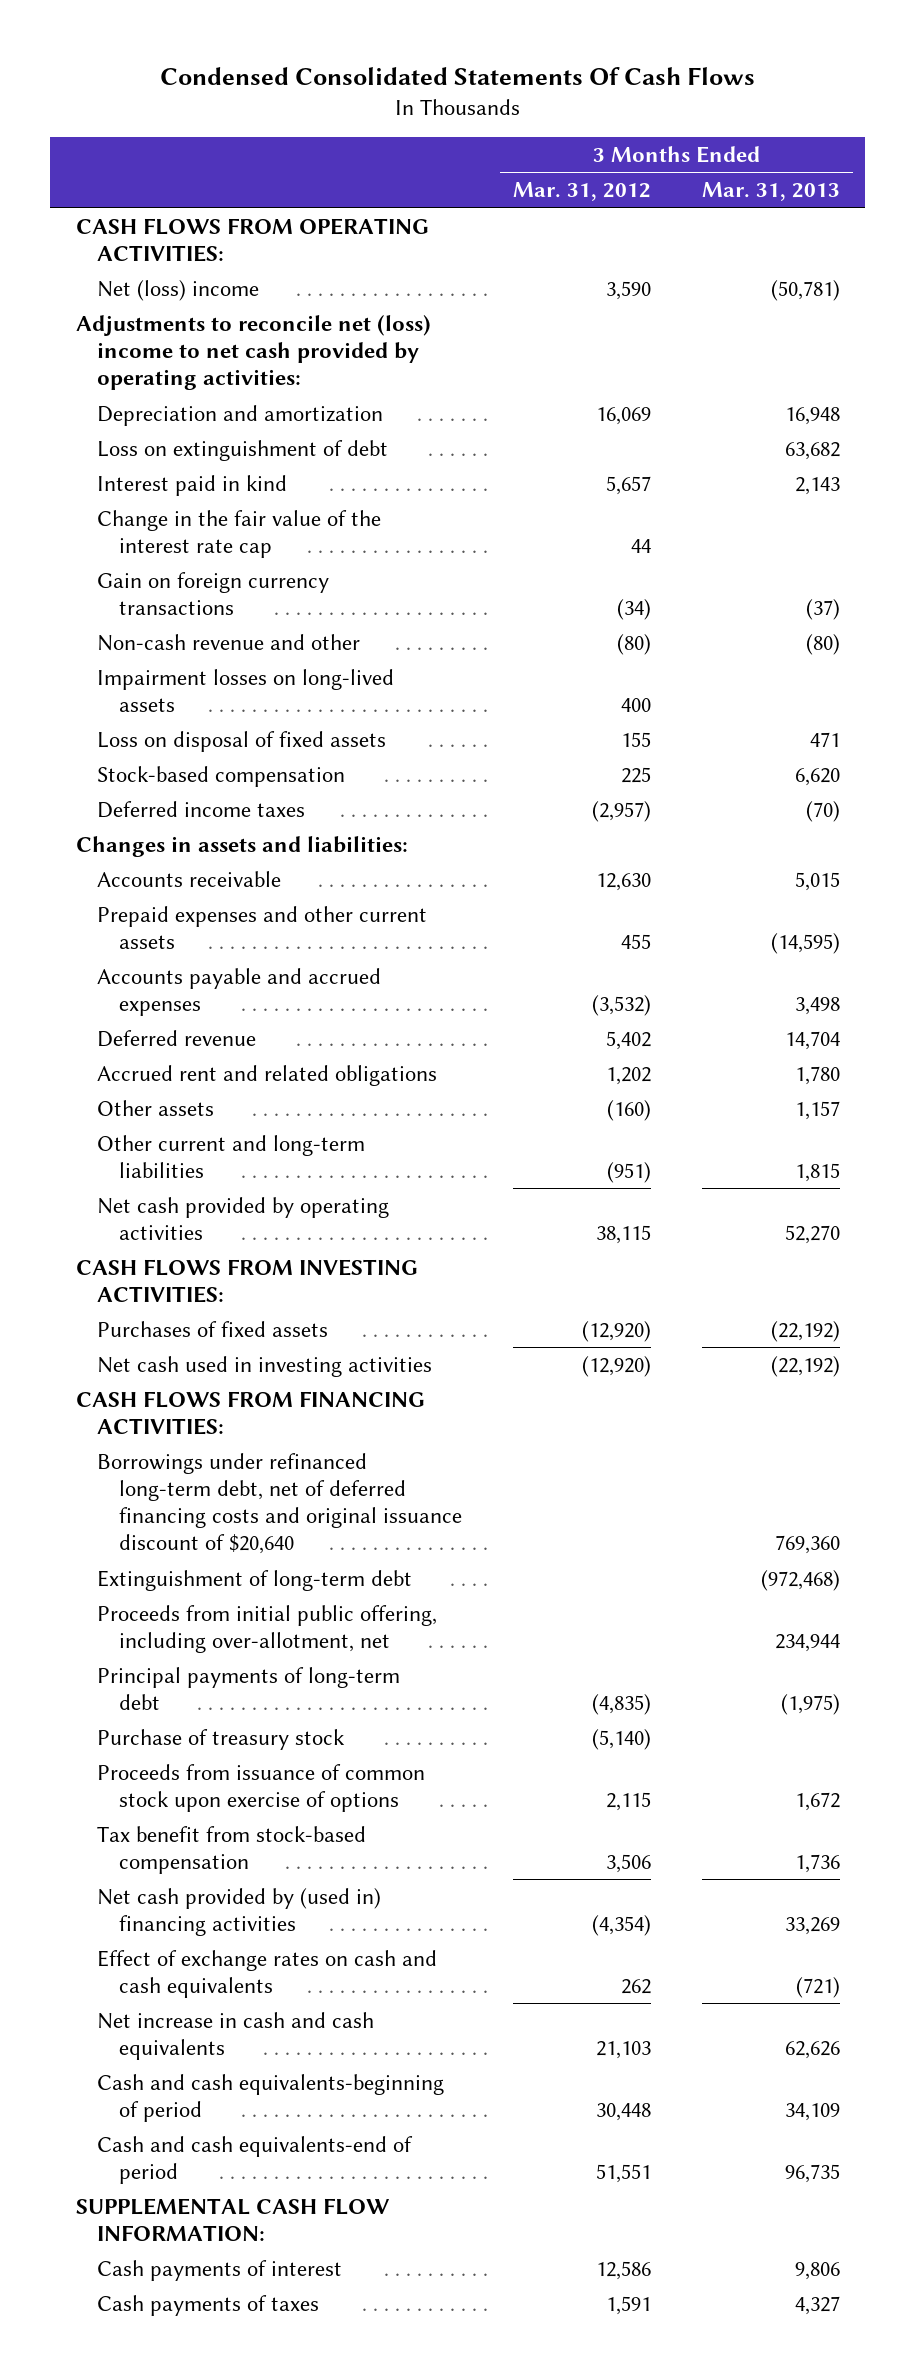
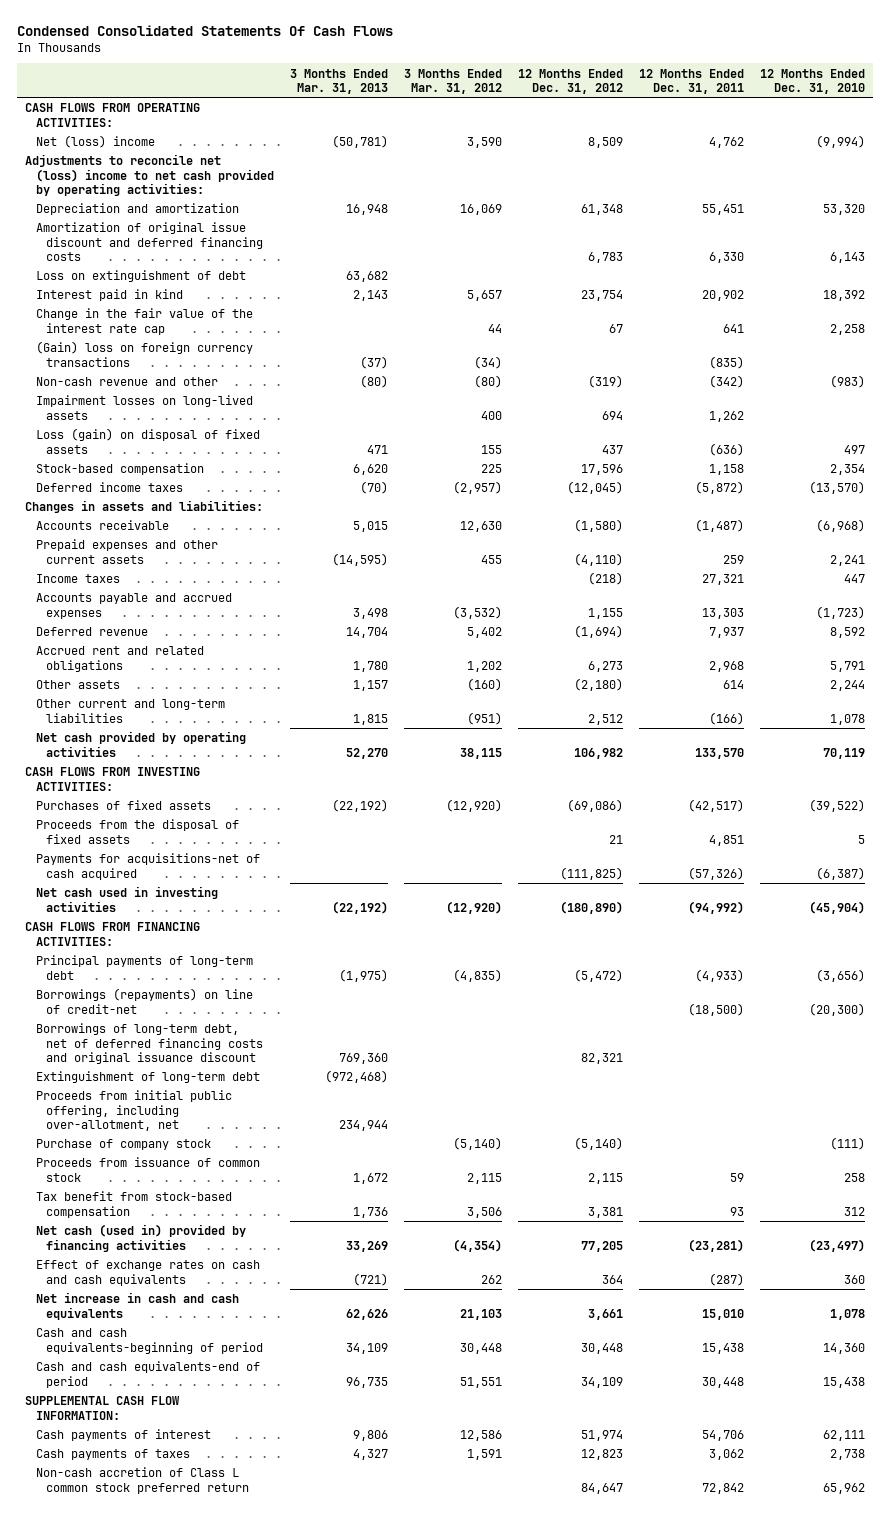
none -> [518,68,624,94] 12 Months Ended Dec. 31, 2012
none -> [639,68,745,94] 12 Months Ended Dec. 31, 2011
none -> [760,68,866,94] 12 Months Ended Dec. 31, 2010
none -> [35,222,264,262] Amortization of original issue discount and deferred financing costs
[97,571,330,616] Gain on foreign currency transactions -> [35,341,253,367] (Gain) loss on foreign currency transactions
[97,730,387,752] Loss on disposal of fixed assets -> [35,428,260,454] Loss (gain) on disposal of fixed assets
none -> [35,574,120,584] Income taxes
none -> [35,819,239,844] Proceeds from the disposal of fixed assets
none -> [35,853,260,880] Payments for acquisitions-net of cash acquired
[97,1666,401,1711] Principal payments of long-term debt -> [35,955,253,980] Principal payments of long-term debt
none -> [35,988,253,1014] Borrowings (repayments) on line of credit-net
[97,1452,463,1555] Borrowings under refinanced long-term debt, net of deferred financing costs and original issuance discount of $20,640 -> [35,1023,264,1065] Borrowings of long-term debt, net of deferred financing costs and original issuance discount
[97,1728,346,1750] Purchase of treasury stock -> [35,1139,211,1151] Purchase of company stock
[97,1763,426,1813] Proceeds from issuance of common stock upon exercise of options -> [35,1157,260,1182] Proceeds from issuance of common stock
[97,1887,382,1937] Net cash provided by (used in) financing activities -> [35,1224,246,1252] Net cash (used in) provided by financing activities
none -> [35,1467,250,1494] Non-cash accretion of Class L common stock preferred return

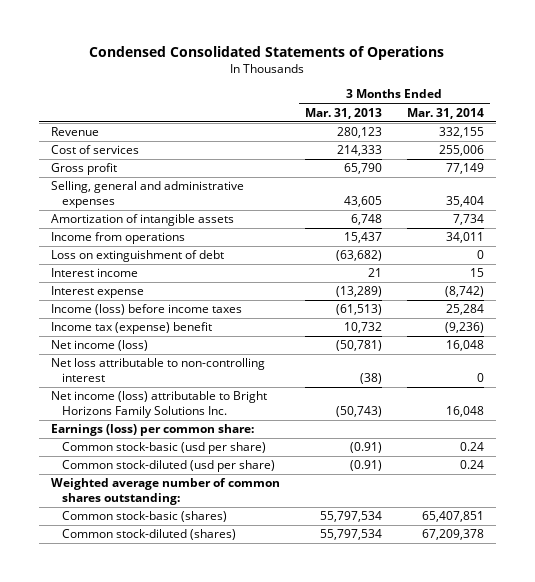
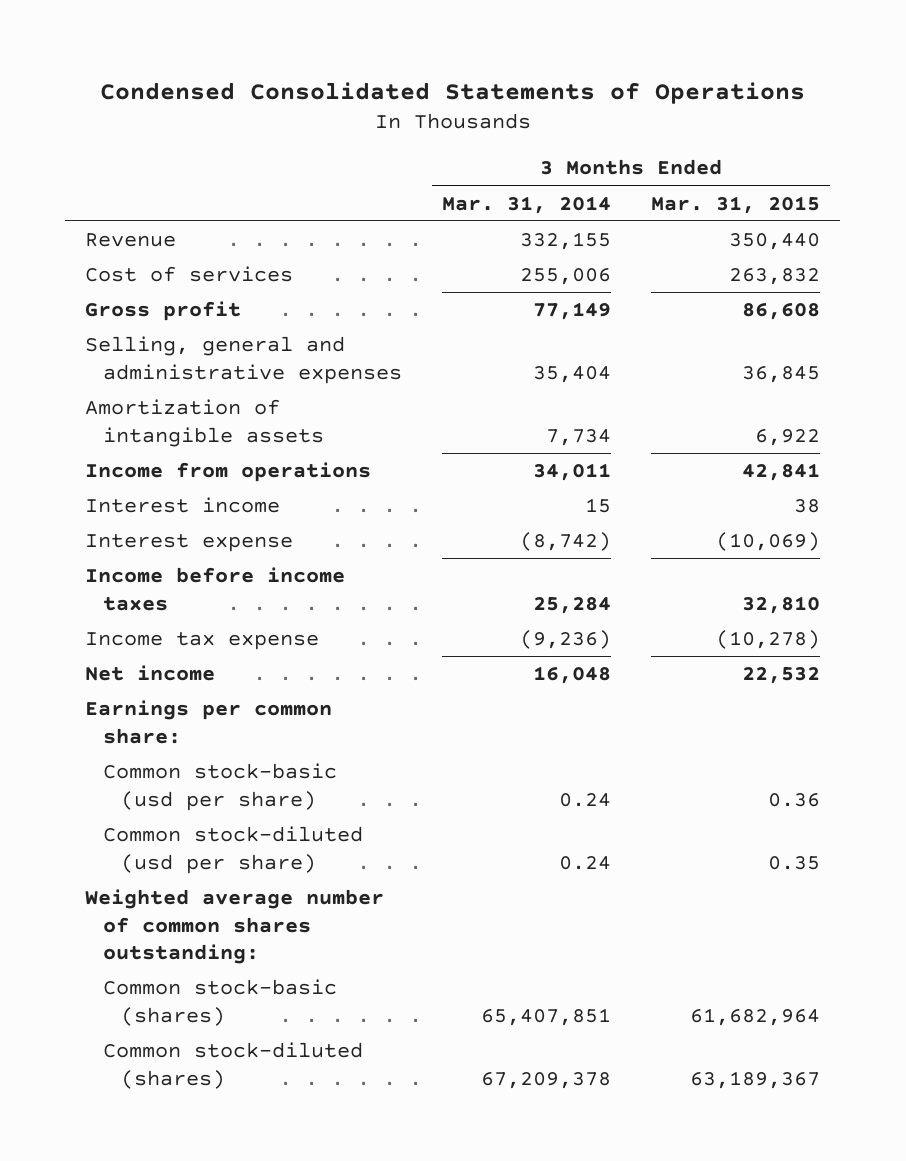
[304,107,382,119] Mar. 31, 2013 -> none
none -> [651,195,821,214] Mar. 31, 2015
[51,250,225,263] Loss on extinguishment of debt -> none
[51,358,266,383] Net loss attributable to non-controlling interest -> none
[51,391,268,419] Net income (loss) attributable to Bright Horizons Family Solutions Inc. -> none
[51,304,243,316] Income (loss) before income taxes -> [85,567,346,611] Income before income taxes
[51,322,213,335] Income tax (expense) benefit -> [85,632,320,651] Income tax expense
[51,340,149,352] Net income (loss) -> [85,665,216,682] Net income
[51,424,255,437] Earnings (loss) per common share: -> [85,700,333,744] Earnings per common share:

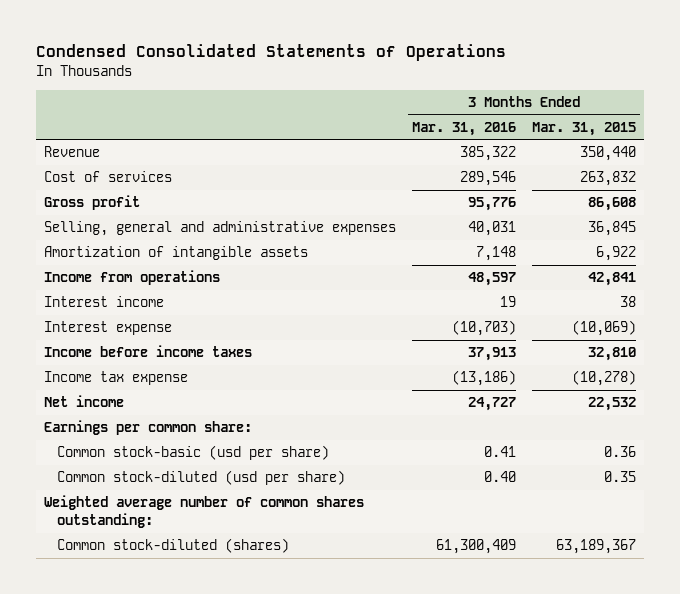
[442,195,612,214] Mar. 31, 2014 -> none
none -> [411,121,516,136] Mar. 31, 2016
[103,979,338,1026] Common stock-basic (shares) -> none

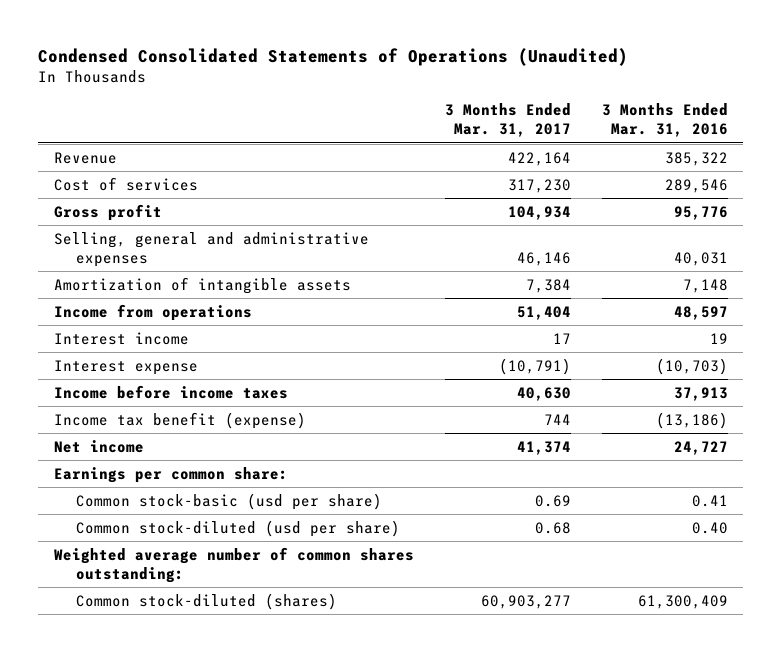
[35,44,506,62] Condensed Consolidated Statements of Operations -> [38,47,629,66] Condensed Consolidated Statements of Operations (Unaudited)
[531,121,636,136] Mar. 31, 2015 -> none
none -> [444,103,571,138] 3 Months Ended Mar. 31, 2017
[43,371,188,386] Income tax expense -> [53,411,306,429] Income tax benefit (expense)

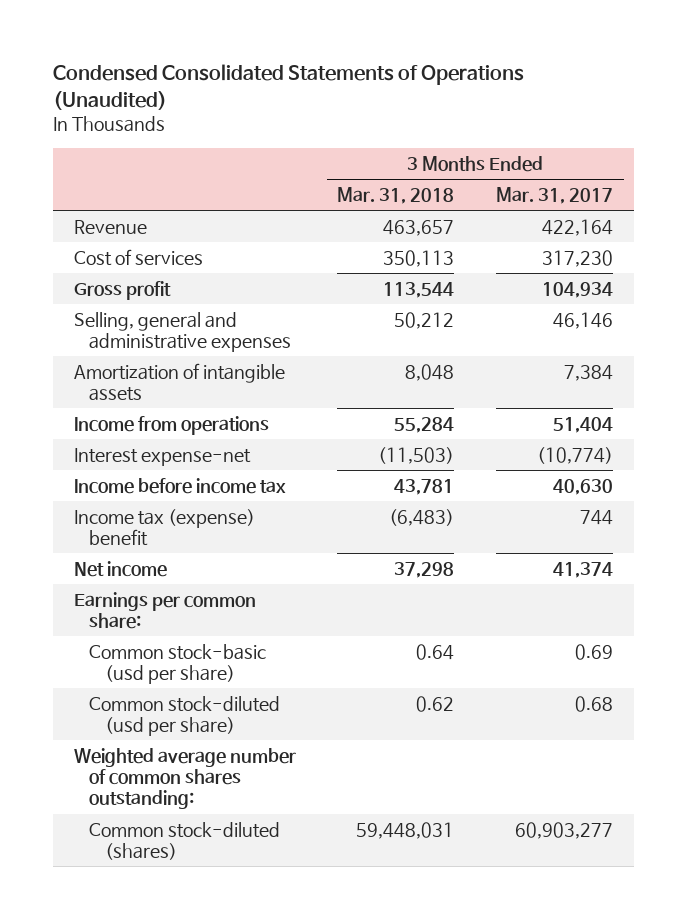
[601,103,728,138] 3 Months Ended Mar. 31, 2016 -> none
none -> [337,187,455,205] Mar. 31, 2018
[53,331,189,345] Interest income -> none
[53,359,198,375] Interest expense -> [73,447,251,466] Interest expense-net
[498,357,571,375] (10,791) -> [537,446,614,464] (10,774)
[53,384,288,399] Income before income taxes -> [73,477,286,494] Income before income tax
[53,411,306,429] Income tax benefit (expense) -> [73,508,255,547] Income tax (expense) benefit

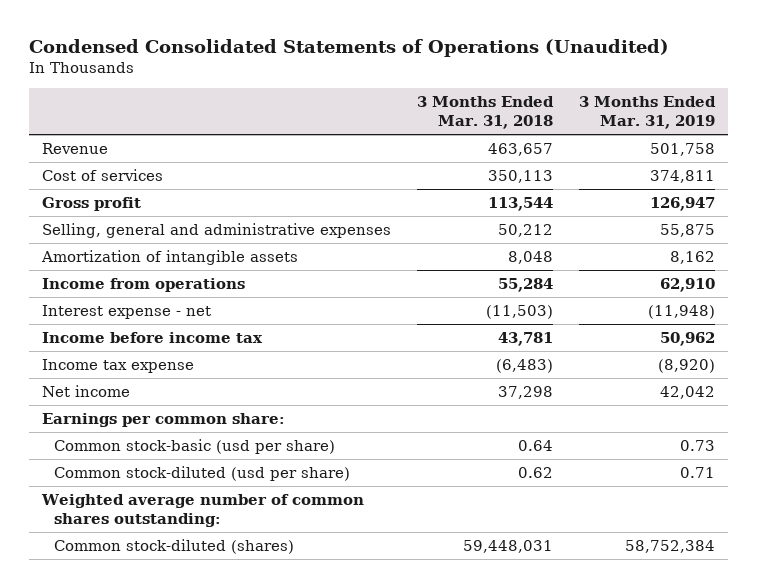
[496,187,614,205] Mar. 31, 2017 -> none
none -> [578,96,716,130] 3 Months Ended Mar. 31, 2019
[73,447,251,466] Interest expense-net -> [42,304,212,319] Interest expense - net
[73,508,255,547] Income tax (expense) benefit -> [42,358,195,373] Income tax expense

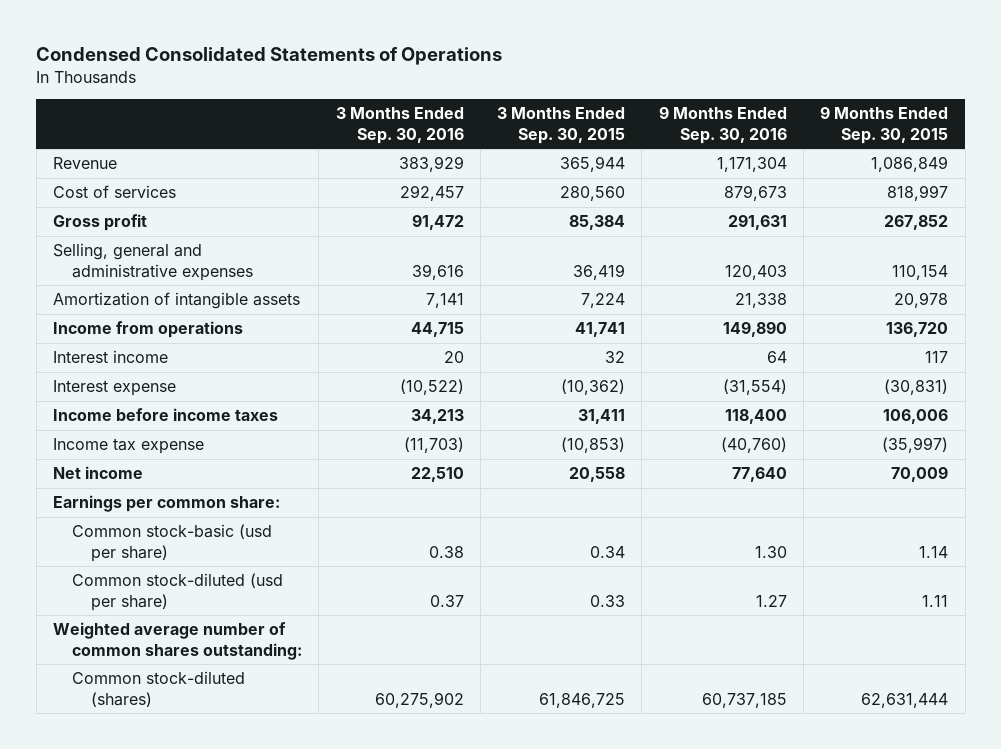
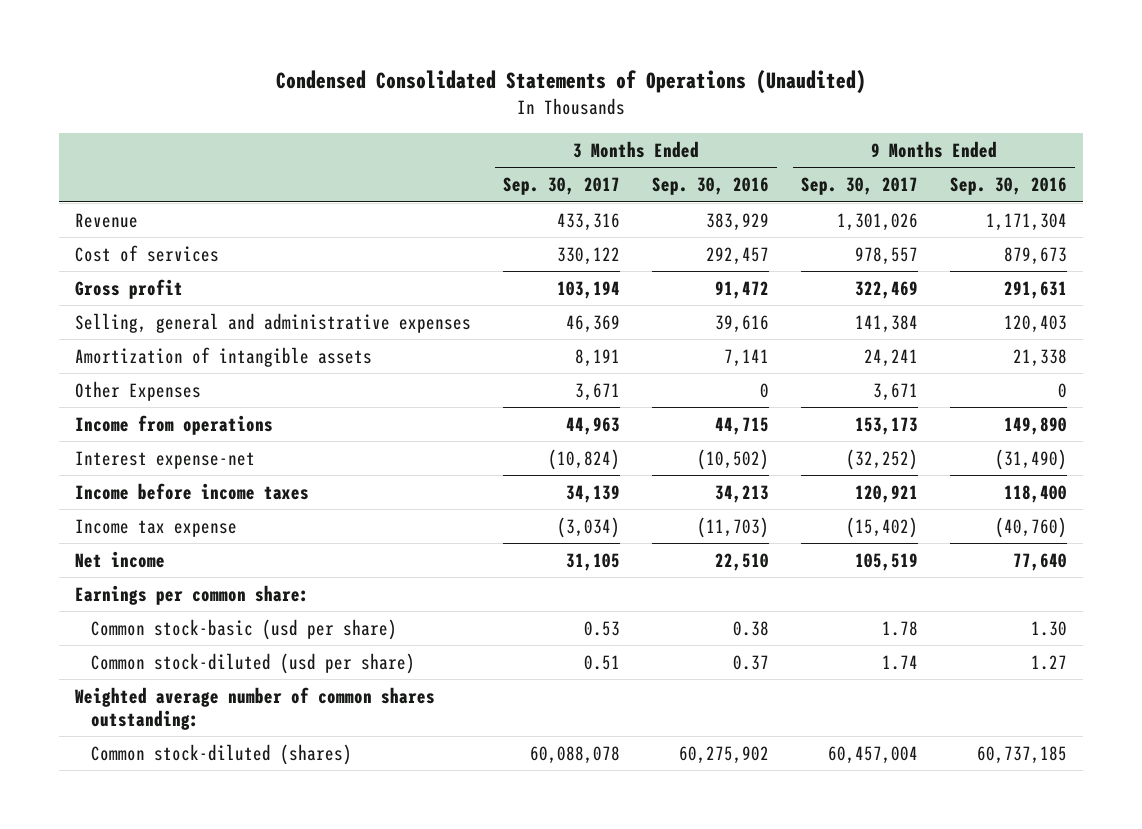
[36,47,503,66] Condensed Consolidated Statements of Operations -> [276,70,867,95] Condensed Consolidated Statements of Operations (Unaudited)
[497,107,626,144] 3 Months Ended Sep. 30, 2015 -> none
[820,106,949,144] 9 Months Ended Sep. 30, 2015 -> none
none -> [503,177,621,196] Sep. 30, 2017
none -> [801,177,919,196] Sep. 30, 2017
none -> [75,380,202,401] Other Expenses
[52,350,168,364] Interest income -> none
[52,380,176,397] Interest expense -> [75,450,256,469] Interest expense-net
[399,379,464,396] (10,522) -> [697,448,770,470] (10,502)
[722,379,787,396] (31,554) -> [995,448,1068,470] (31,490)

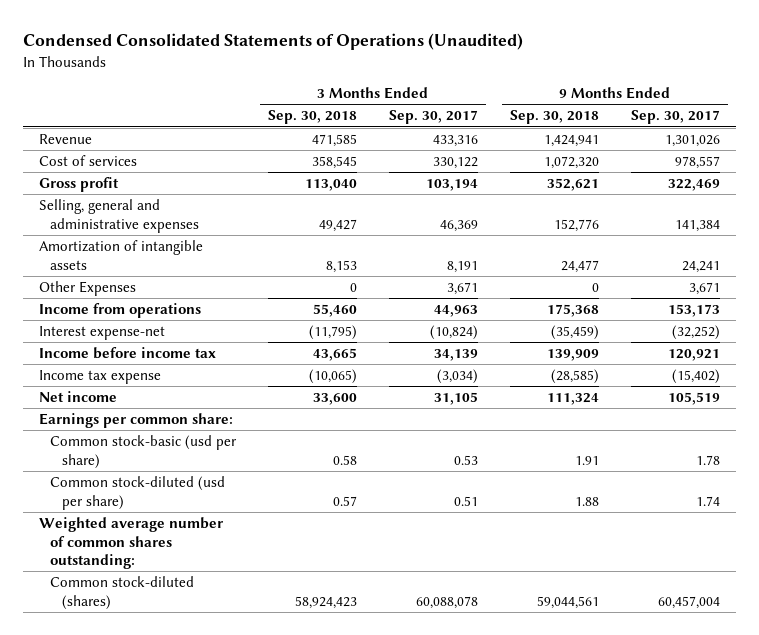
[652,177,770,196] Sep. 30, 2016 -> none
[950,177,1068,196] Sep. 30, 2016 -> none
none -> [268,110,358,125] Sep. 30, 2018
none -> [510,110,600,125] Sep. 30, 2018
[75,482,310,500] Income before income taxes -> [38,347,216,360] Income before income tax

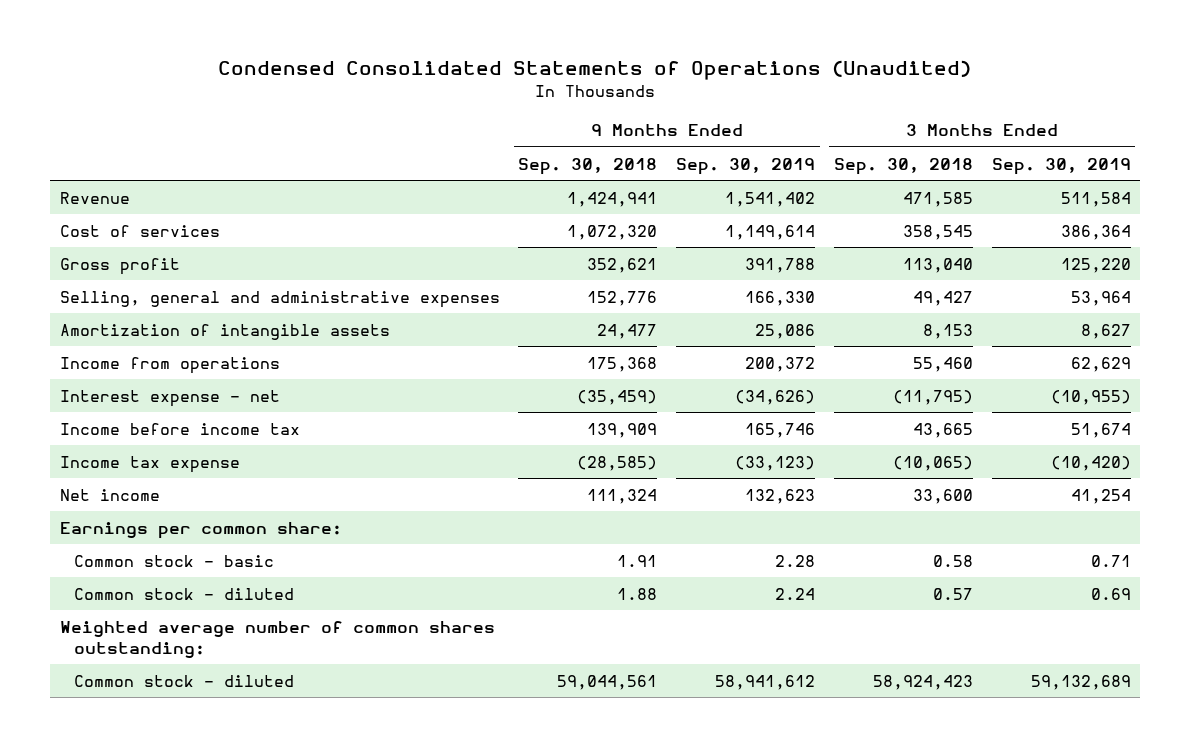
[389,110,479,125] Sep. 30, 2017 -> none
[631,110,721,125] Sep. 30, 2017 -> none
none -> [676,157,816,175] Sep. 30, 2019
none -> [991,157,1131,175] Sep. 30, 2019
[38,281,136,297] Other Expenses -> none
[38,326,165,341] Interest expense-net -> [59,389,280,407] Interest expense - net
[50,435,238,469] Common stock-basic (usd per share) -> [73,554,274,567] Common stock - basic
[50,476,226,510] Common stock-diluted (usd per share) -> [73,587,294,600] Common stock - diluted
[50,576,195,610] Common stock-diluted (shares) -> [73,674,294,687] Common stock - diluted

